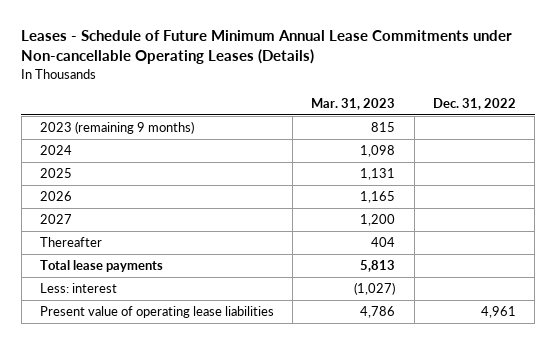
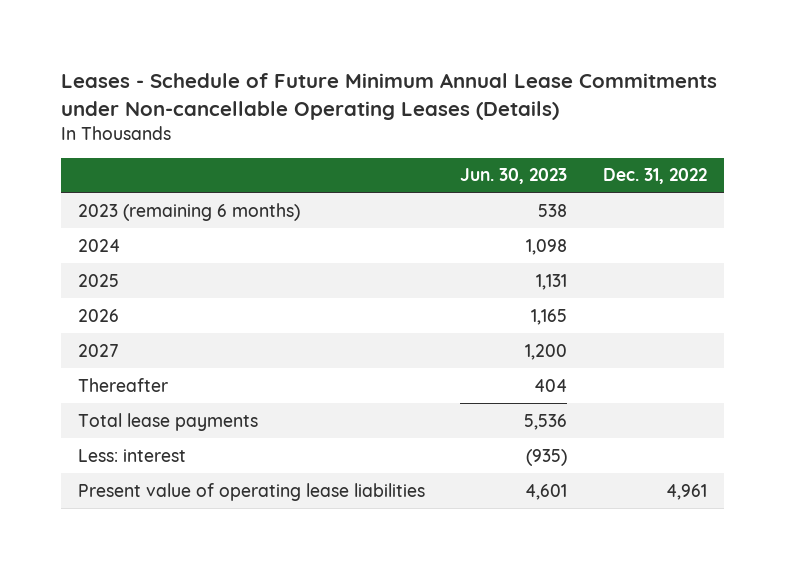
[311,97,396,110] Mar. 31, 2023 -> none
none -> [460,168,568,185] Jun. 30, 2023
[39,120,194,134] 2023 (remaining 9 months) -> [78,202,301,221] 2023 (remaining 6 months)

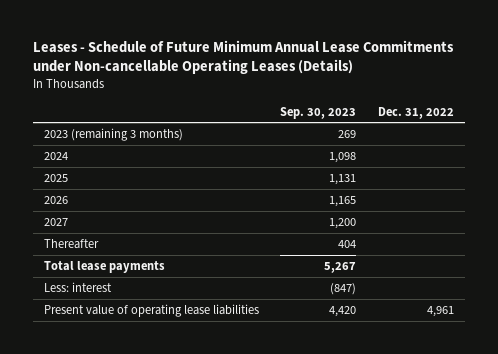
[460,168,568,185] Jun. 30, 2023 -> none
none -> [280,106,357,119] Sep. 30, 2023
[78,202,301,221] 2023 (remaining 6 months) -> [43,127,183,141] 2023 (remaining 3 months)

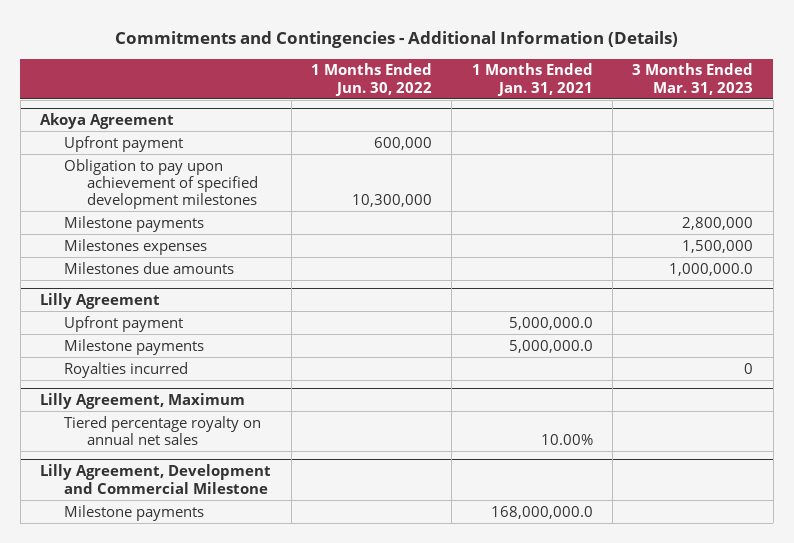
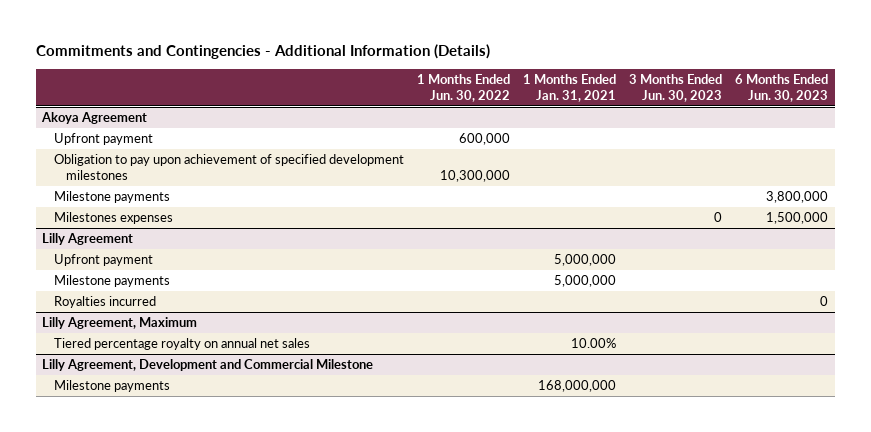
[632,63,754,95] 3 Months Ended Mar. 31, 2023 -> none
none -> [629,74,723,102] 3 Months Ended Jun. 30, 2023
none -> [735,74,829,102] 6 Months Ended Jun. 30, 2023
[63,261,234,274] Milestones due amounts -> none
[508,316,593,330] 5,000,000.0 -> [554,254,617,267] 5,000,000
[508,339,593,353] 5,000,000.0 -> [554,275,617,288] 5,000,000
[490,505,593,519] 168,000,000.0 -> [538,380,617,393] 168,000,000

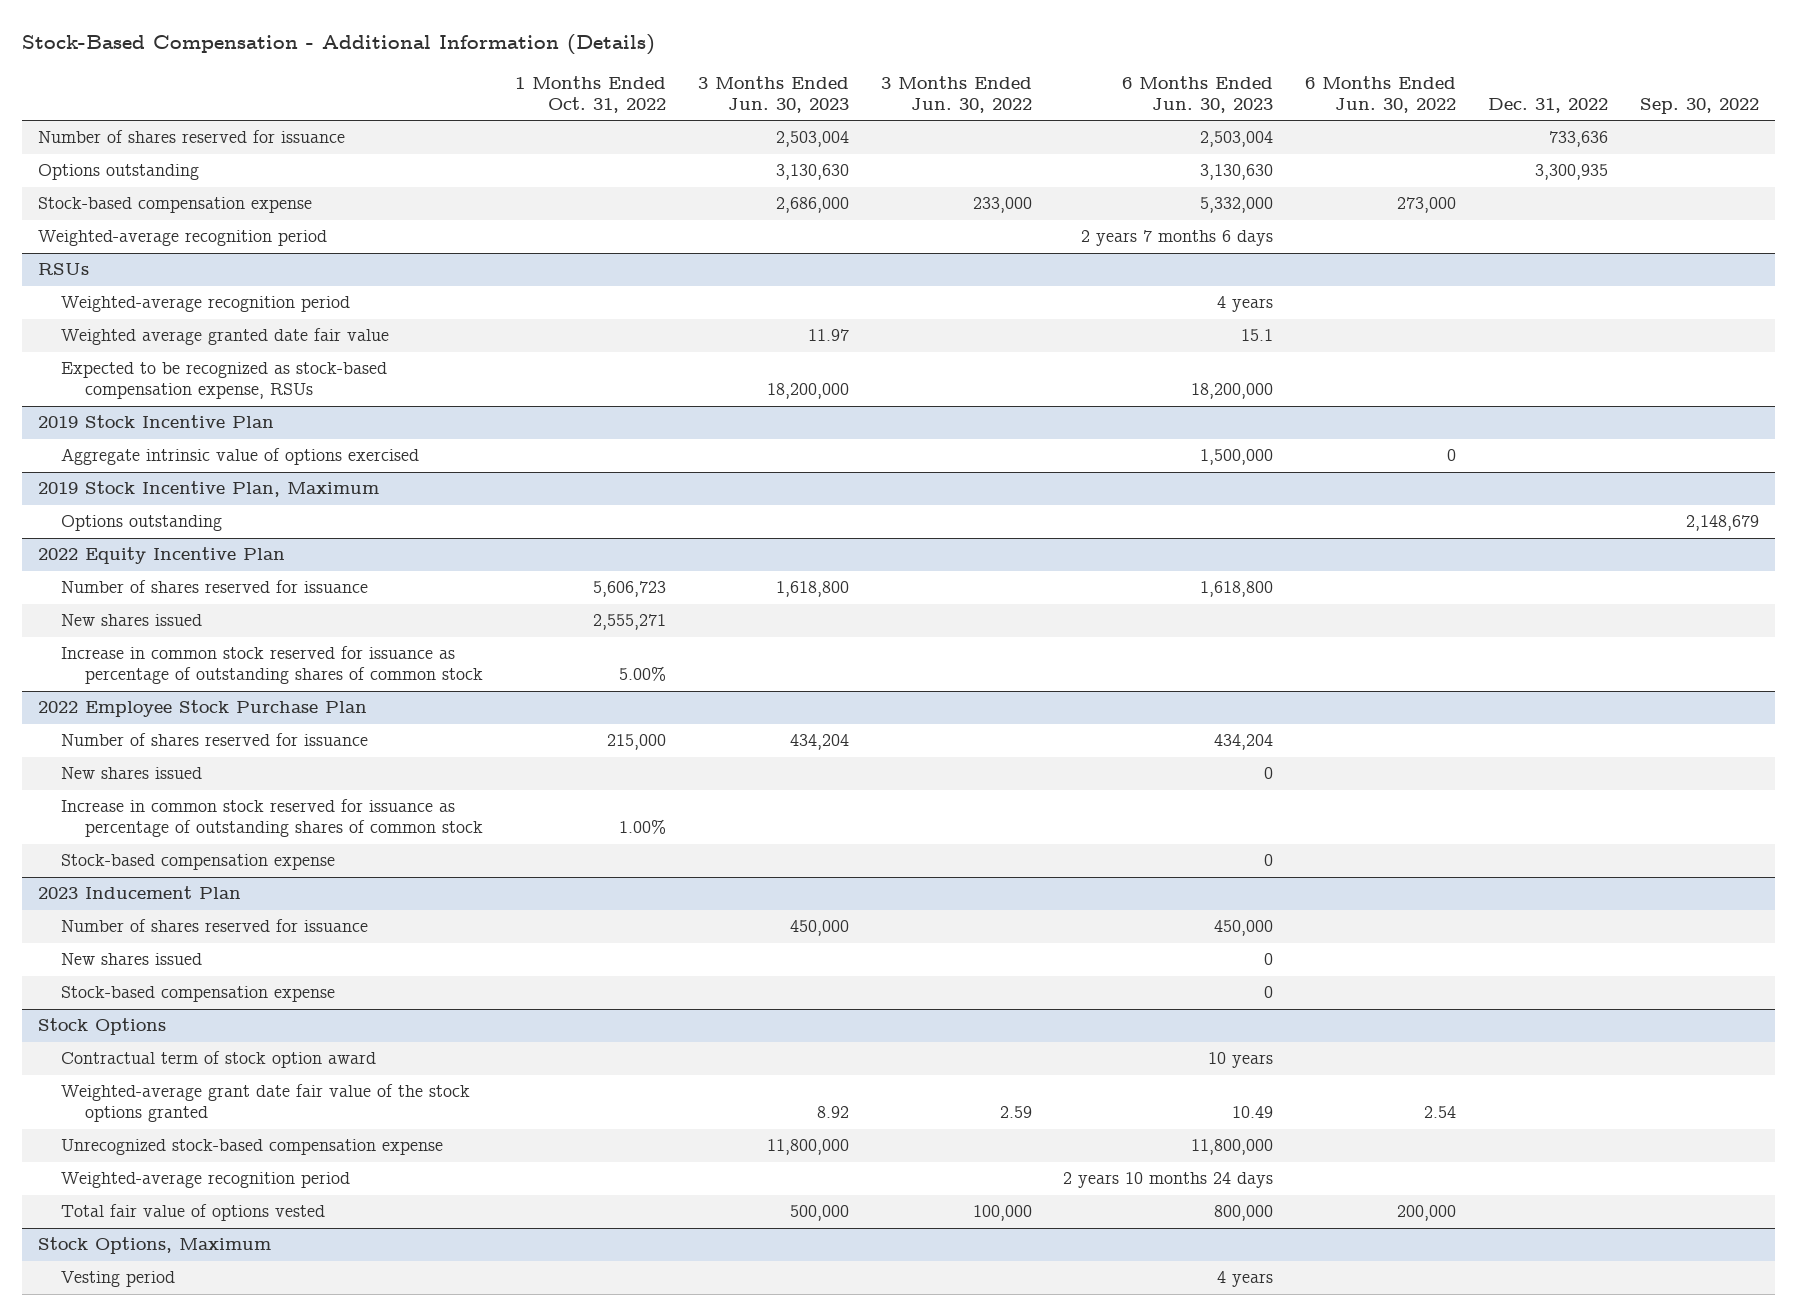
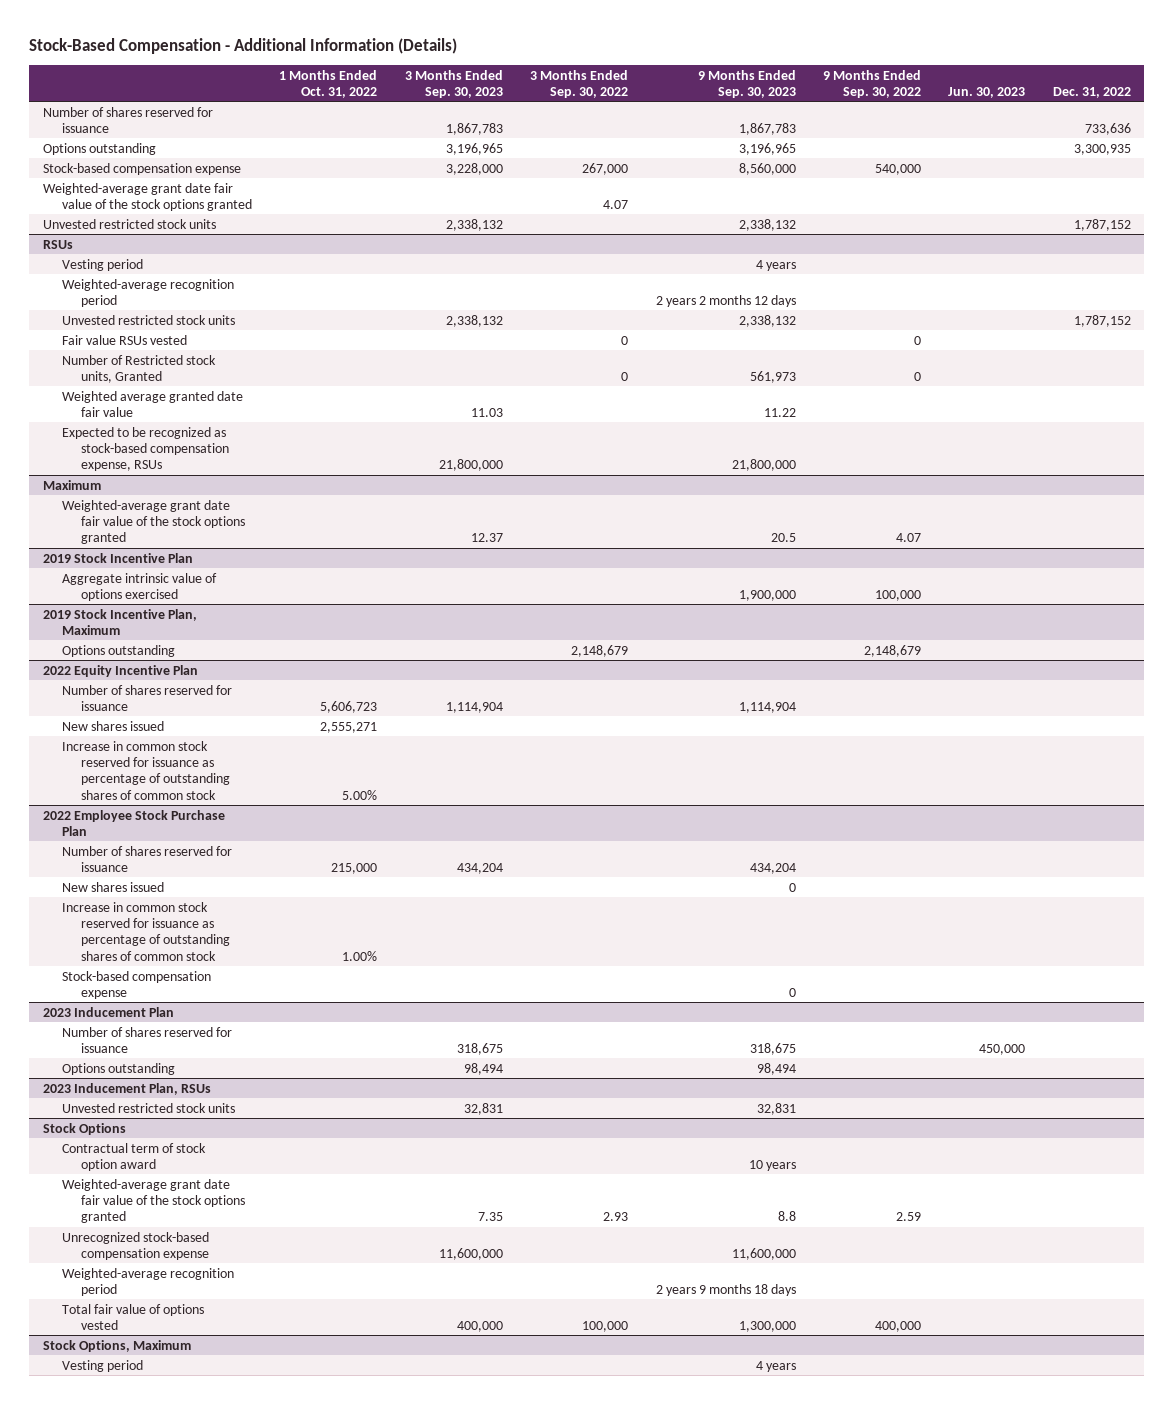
[697,75,849,113] 3 Months Ended Jun. 30, 2023 -> none
[880,75,1032,113] 3 Months Ended Jun. 30, 2022 -> none
[1122,75,1274,113] 6 Months Ended Jun. 30, 2023 -> none
[1305,75,1457,113] 6 Months Ended Jun. 30, 2022 -> none
[1639,97,1759,114] Sep. 30, 2022 -> none
none -> [404,69,503,99] 3 Months Ended Sep. 30, 2023
none -> [530,69,629,99] 3 Months Ended Sep. 30, 2022
none -> [697,69,796,99] 9 Months Ended Sep. 30, 2023
none -> [822,69,921,99] 9 Months Ended Sep. 30, 2022
none -> [948,87,1026,99] Jun. 30, 2023
[37,230,327,247] Weighted-average recognition period -> none
none -> [42,182,252,211] Weighted-average grant date fair value of the stock options granted
none -> [42,218,216,229] Unvested restricted stock units
none -> [61,258,143,271] Vesting period
none -> [61,314,235,325] Unvested restricted stock units
none -> [61,334,187,345] Fair value RSUs vested
none -> [61,354,216,383] Number of Restricted stock units, Granted
none -> [42,479,101,490] Maximum
none -> [61,499,246,545] Weighted-average grant date fair value of the stock options granted
[61,953,203,966] New shares issued -> none
[61,986,336,1003] Stock-based compensation expense -> none
none -> [61,1062,175,1075] Options outstanding
none -> [42,1082,211,1095] 2023 Inducement Plan, RSUs
none -> [61,1102,235,1113] Unvested restricted stock units

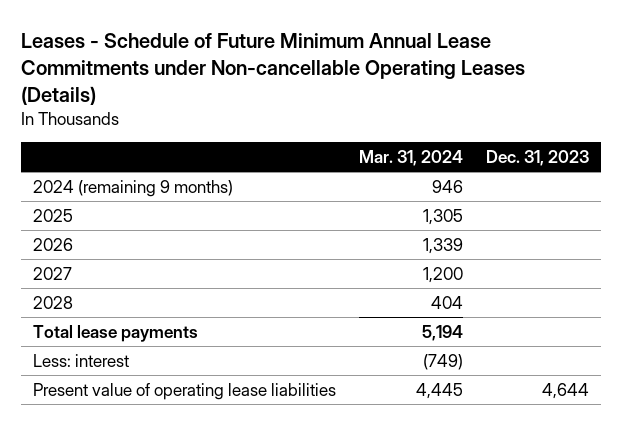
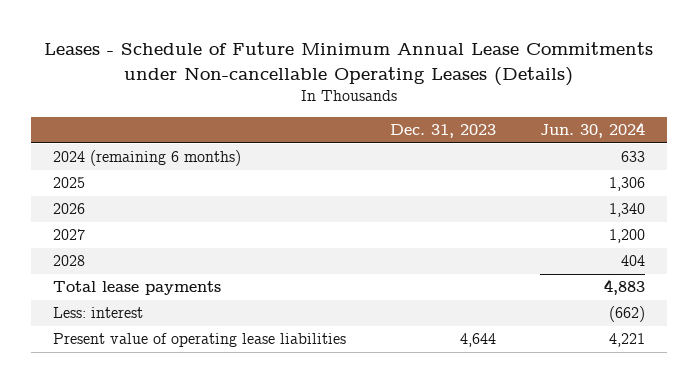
[359,150,464,167] Mar. 31, 2024 -> none
none -> [540,122,646,139] Jun. 30, 2024
[32,179,233,197] 2024 (remaining 9 months) -> [52,150,241,167] 2024 (remaining 6 months)

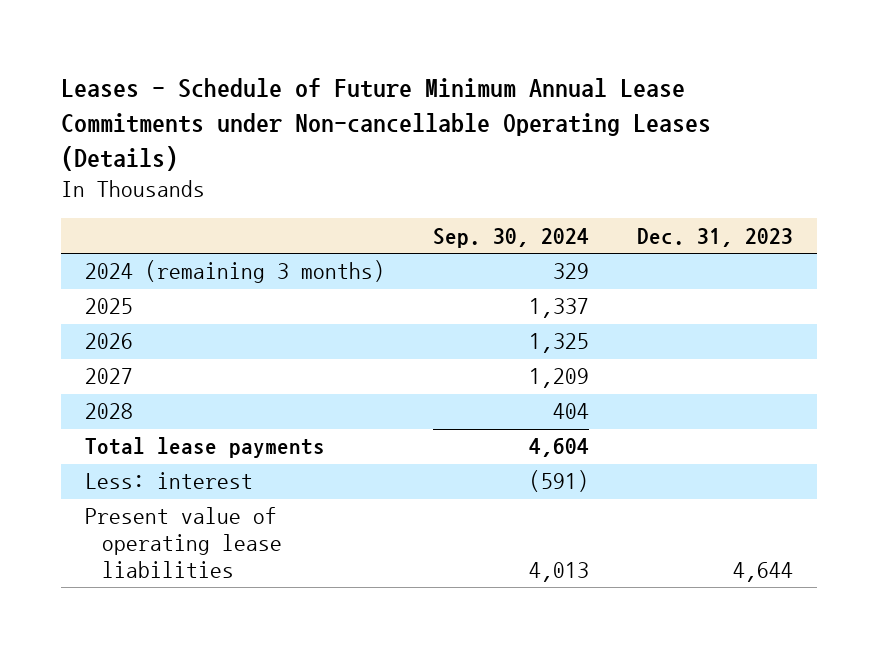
[540,122,646,139] Jun. 30, 2024 -> none
none -> [433,227,590,248] Sep. 30, 2024
[52,150,241,167] 2024 (remaining 6 months) -> [85,260,386,284] 2024 (remaining 3 months)

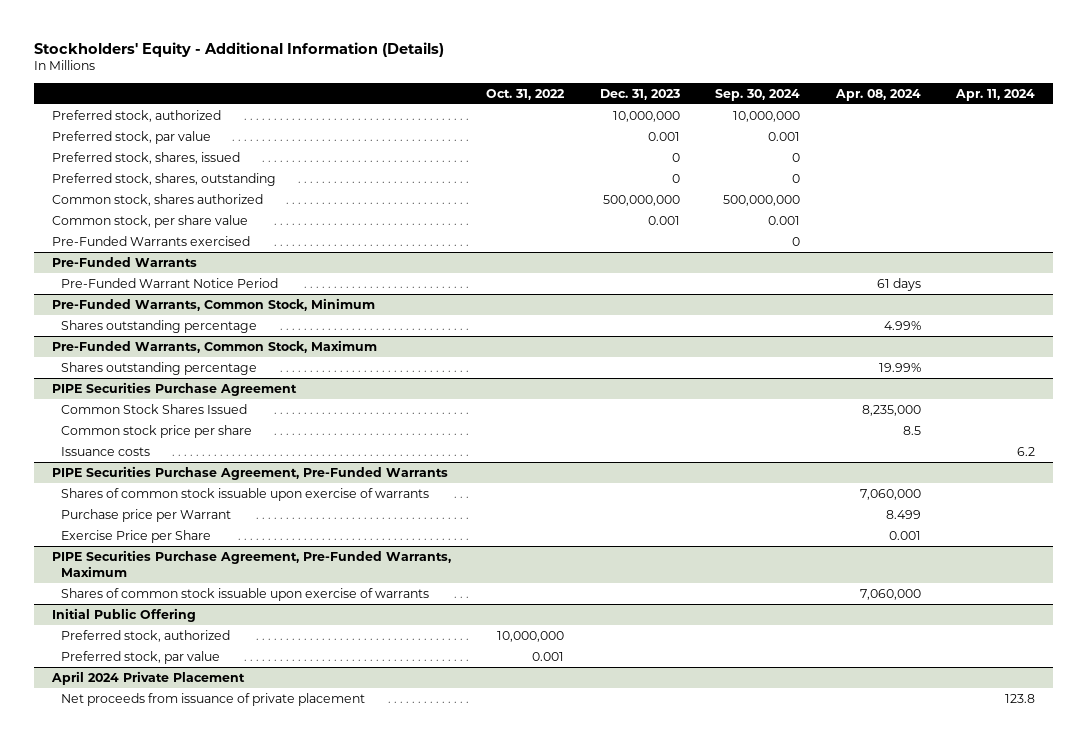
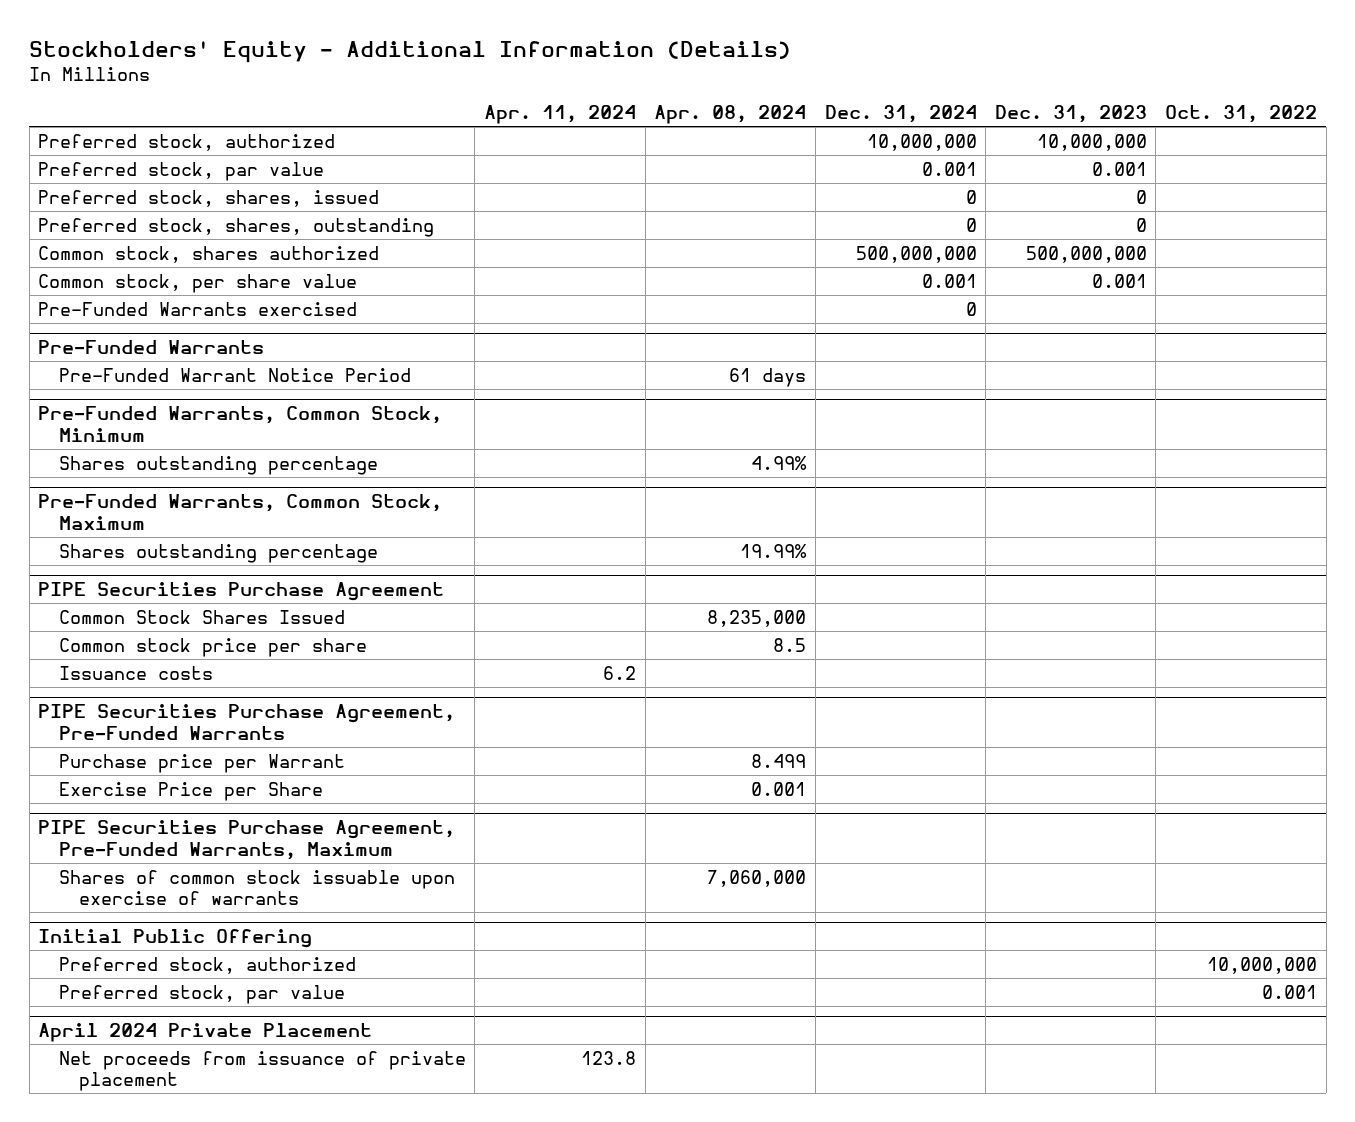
[715,88,801,101] Sep. 30, 2024 -> none
none -> [824,105,977,124] Dec. 31, 2024
[61,487,430,501] Shares of common stock issuable upon exercise of warrants -> none

